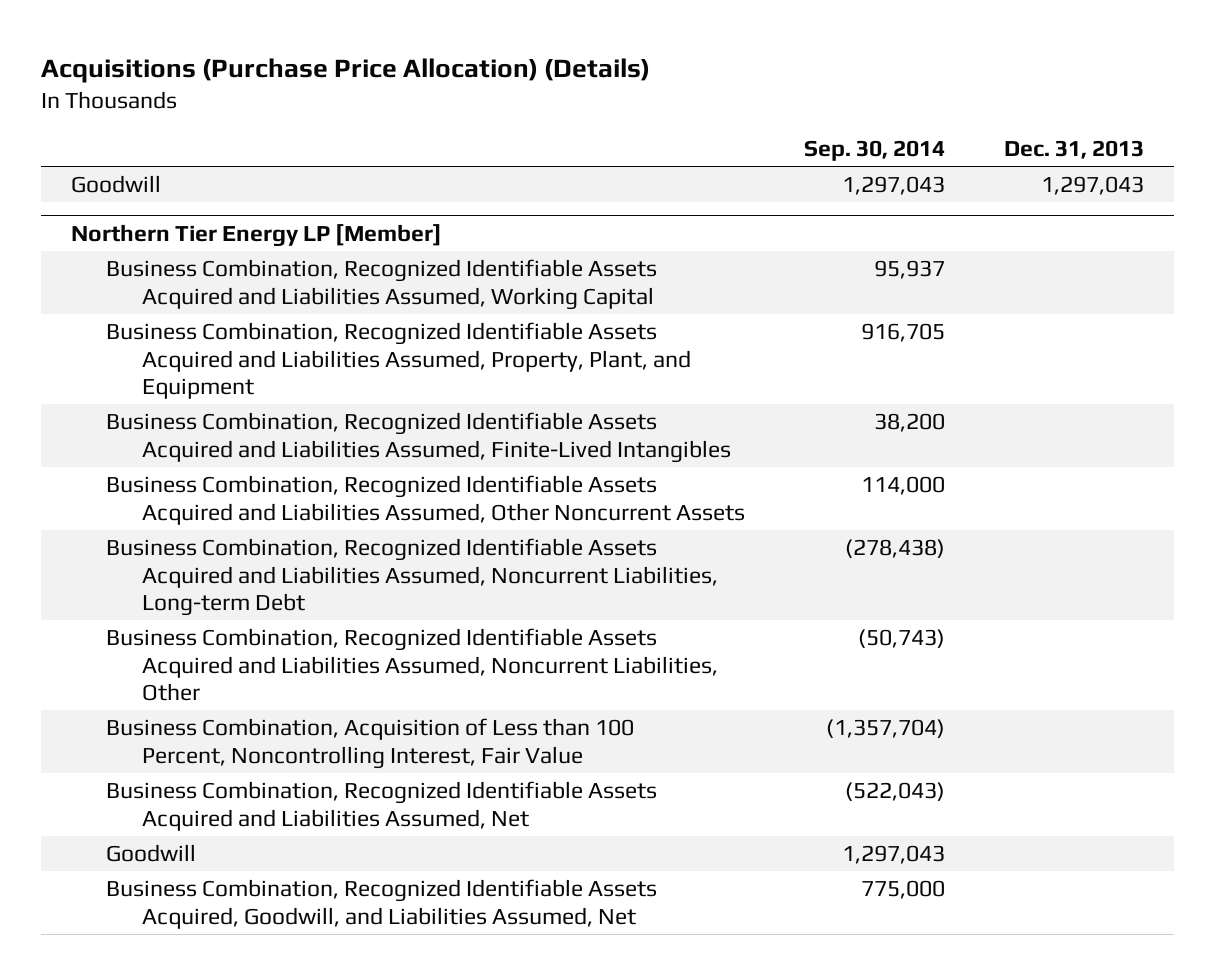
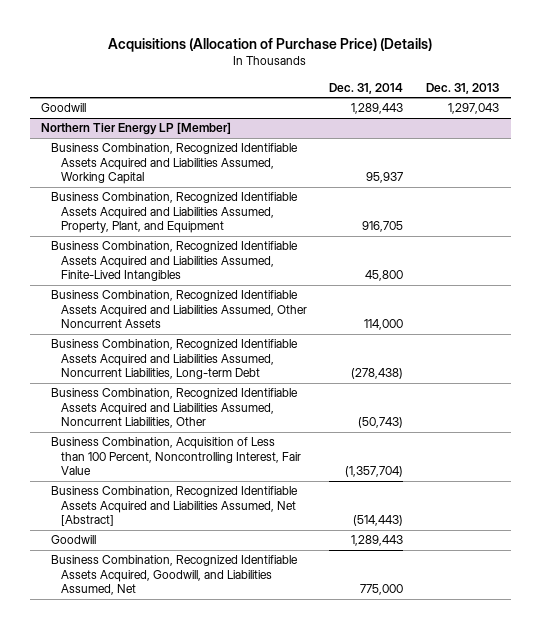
[41,57,651,83] Acquisitions (Purchase Price Allocation) (Details) -> [108,37,433,52] Acquisitions (Allocation of Purchase Price) (Details)
[804,140,946,162] Sep. 30, 2014 -> none
none -> [329,82,404,94] Dec. 31, 2014
[106,781,658,831] Business Combination, Recognized Identifiable Assets Acquired and Liabilities Assumed, Net -> [51,486,299,526] Business Combination, Recognized Identifiable Assets Acquired and Liabilities Assumed, Net [Abstract]

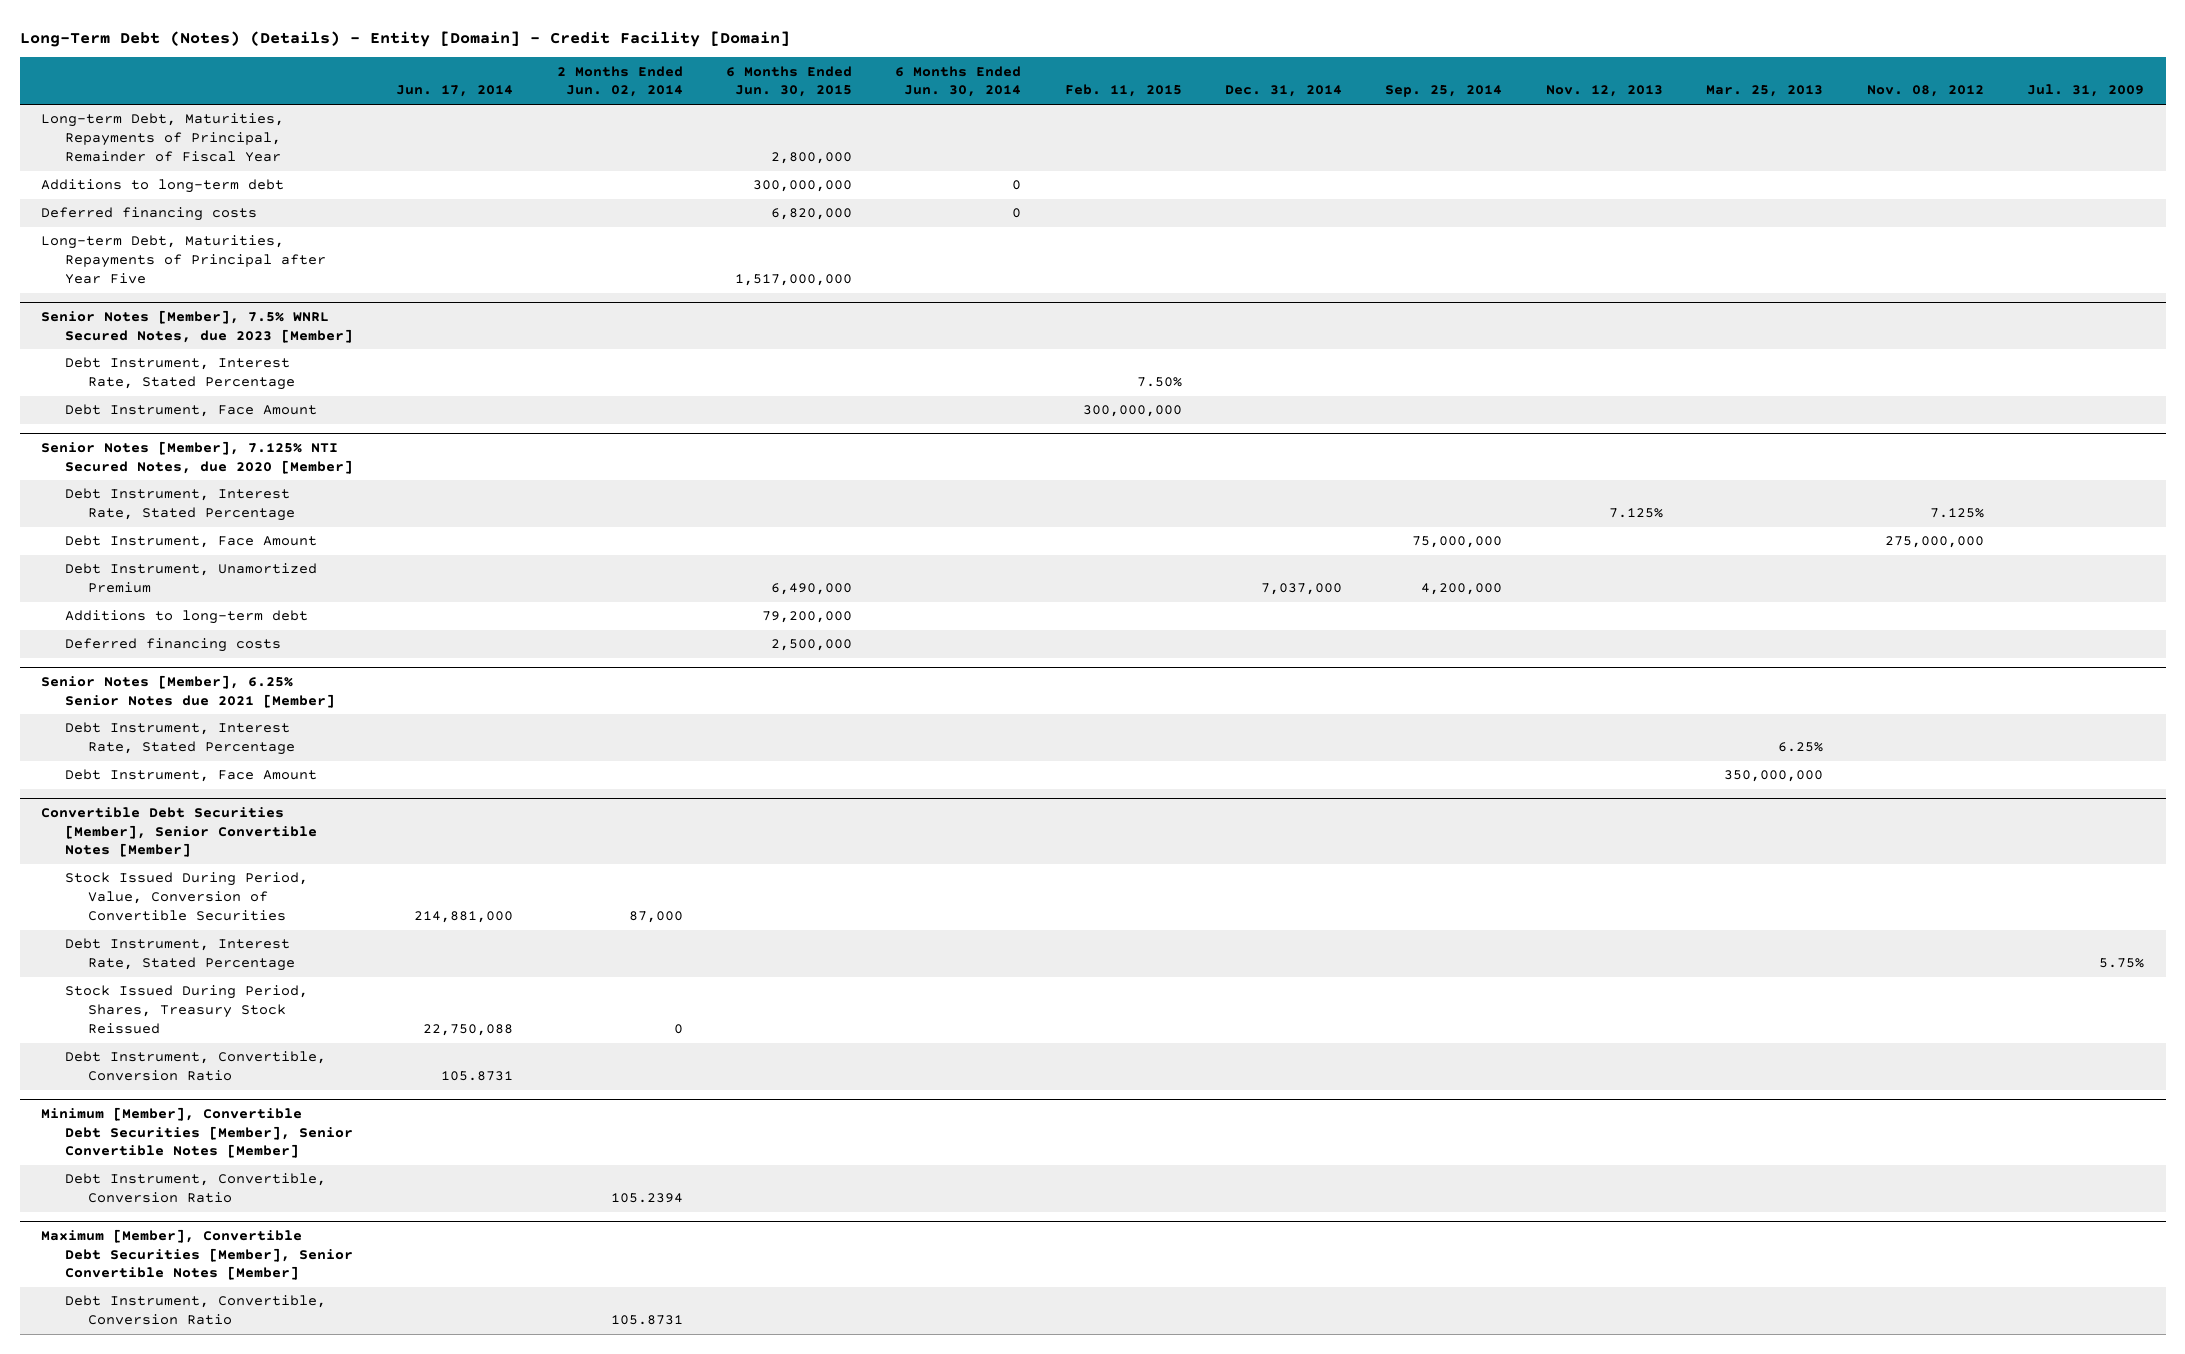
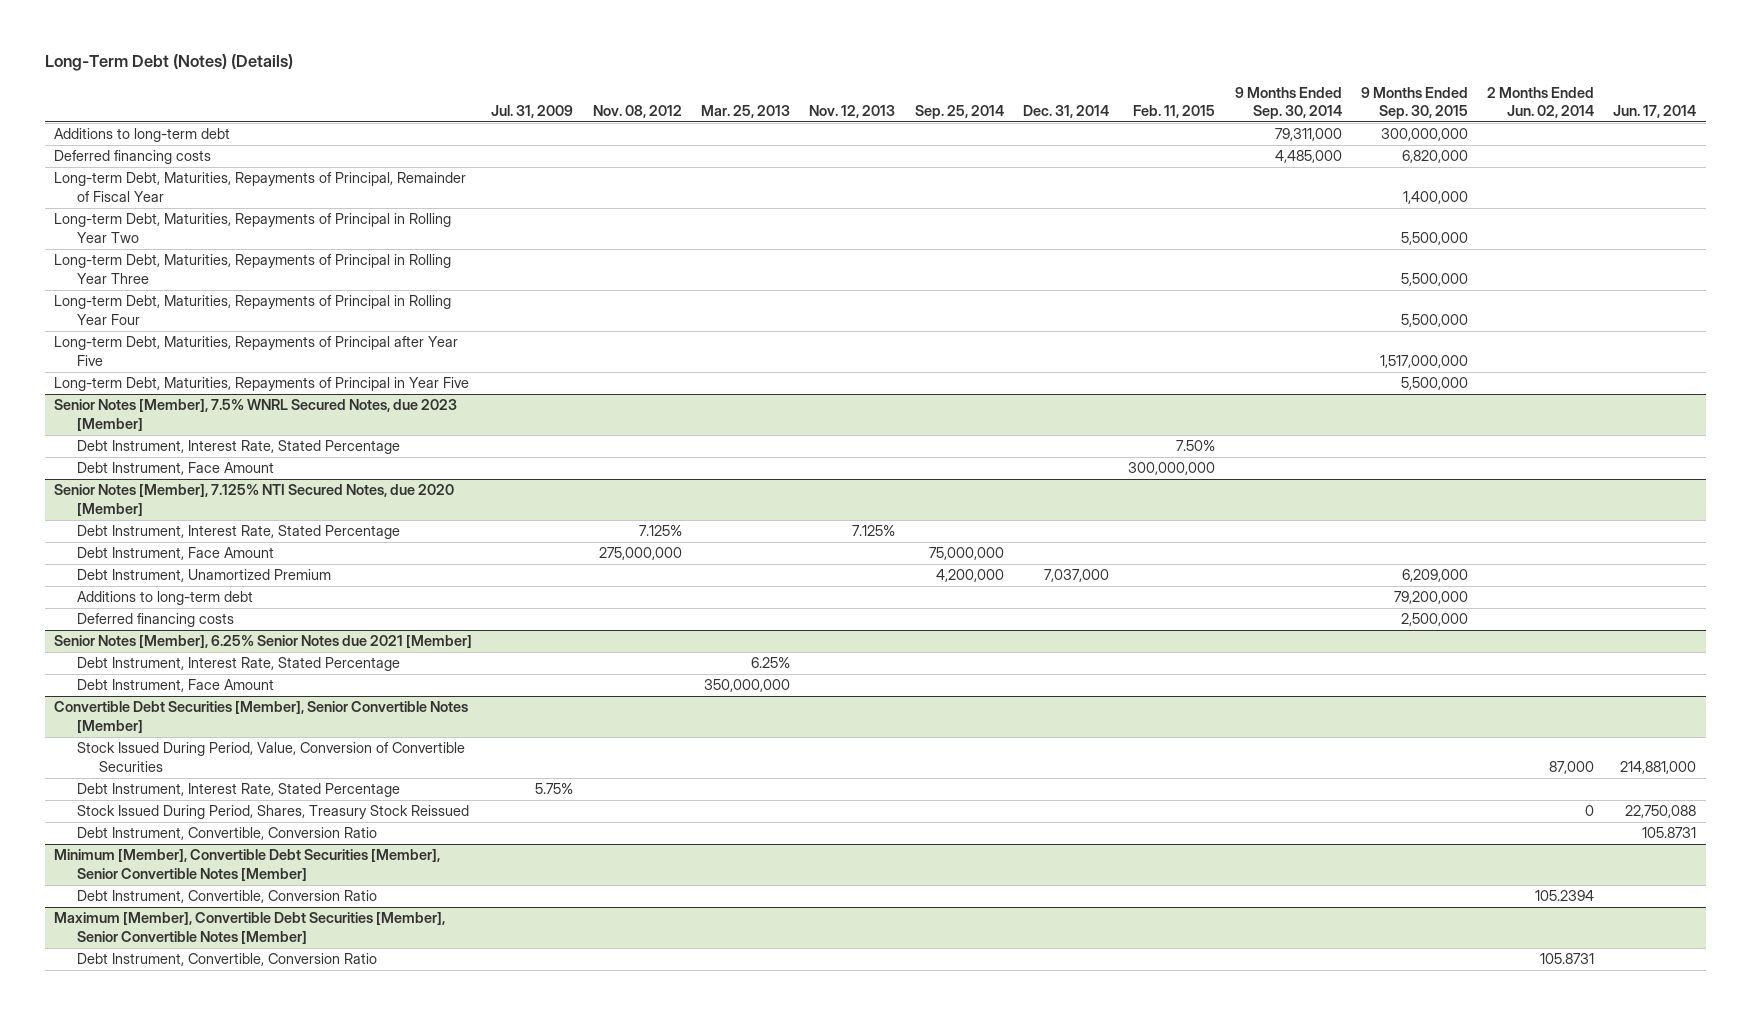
[19,30,790,47] Long-Term Debt (Notes) (Details) - Entity [Domain] - Credit Facility [Domain] -> [44,53,293,71] Long-Term Debt (Notes) (Details)
[725,65,852,98] 6 Months Ended Jun. 30, 2015 -> none
[895,65,1022,98] 6 Months Ended Jun. 30, 2014 -> none
none -> [1234,86,1342,119] 9 Months Ended Sep. 30, 2014
none -> [1360,86,1468,119] 9 Months Ended Sep. 30, 2015
[41,113,285,162] Long-term Debt, Maturities, Repayments of Principal, Remainder of Fiscal Year -> [54,172,467,202] Long-term Debt, Maturities, Repayments of Principal, Remainder of Fiscal Year
none -> [54,213,452,243] Long-term Debt, Maturities, Repayments of Principal in Rolling Year Two
none -> [54,254,452,284] Long-term Debt, Maturities, Repayments of Principal in Rolling Year Three
none -> [54,295,452,325] Long-term Debt, Maturities, Repayments of Principal in Rolling Year Four
none -> [54,377,470,392] Long-term Debt, Maturities, Repayments of Principal in Year Five

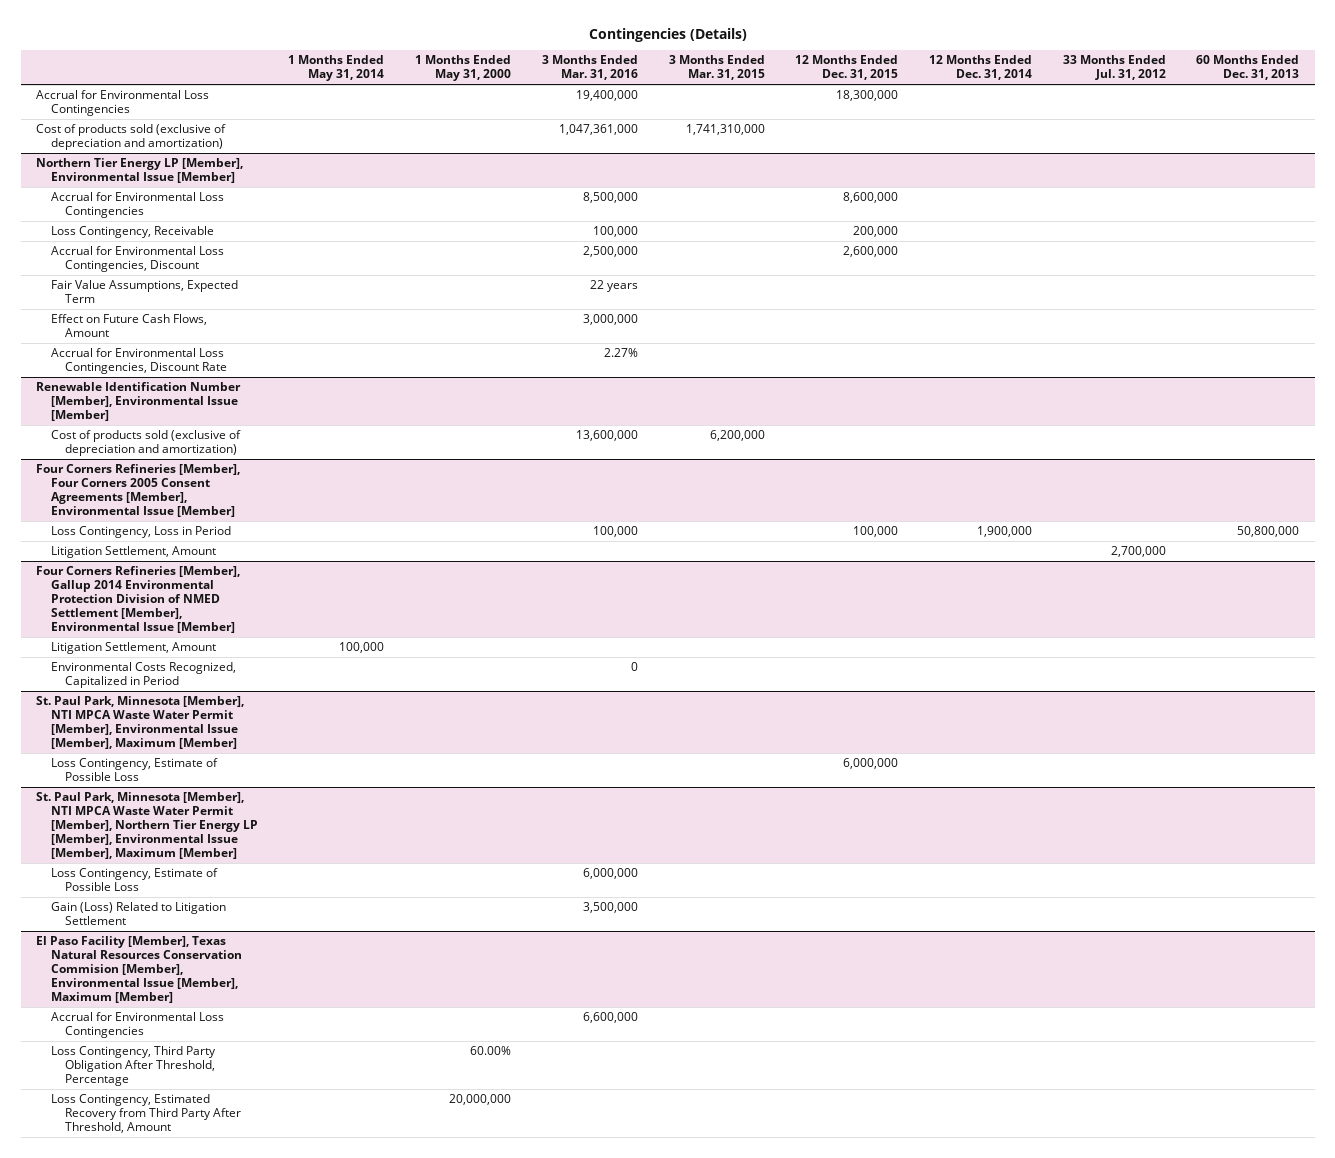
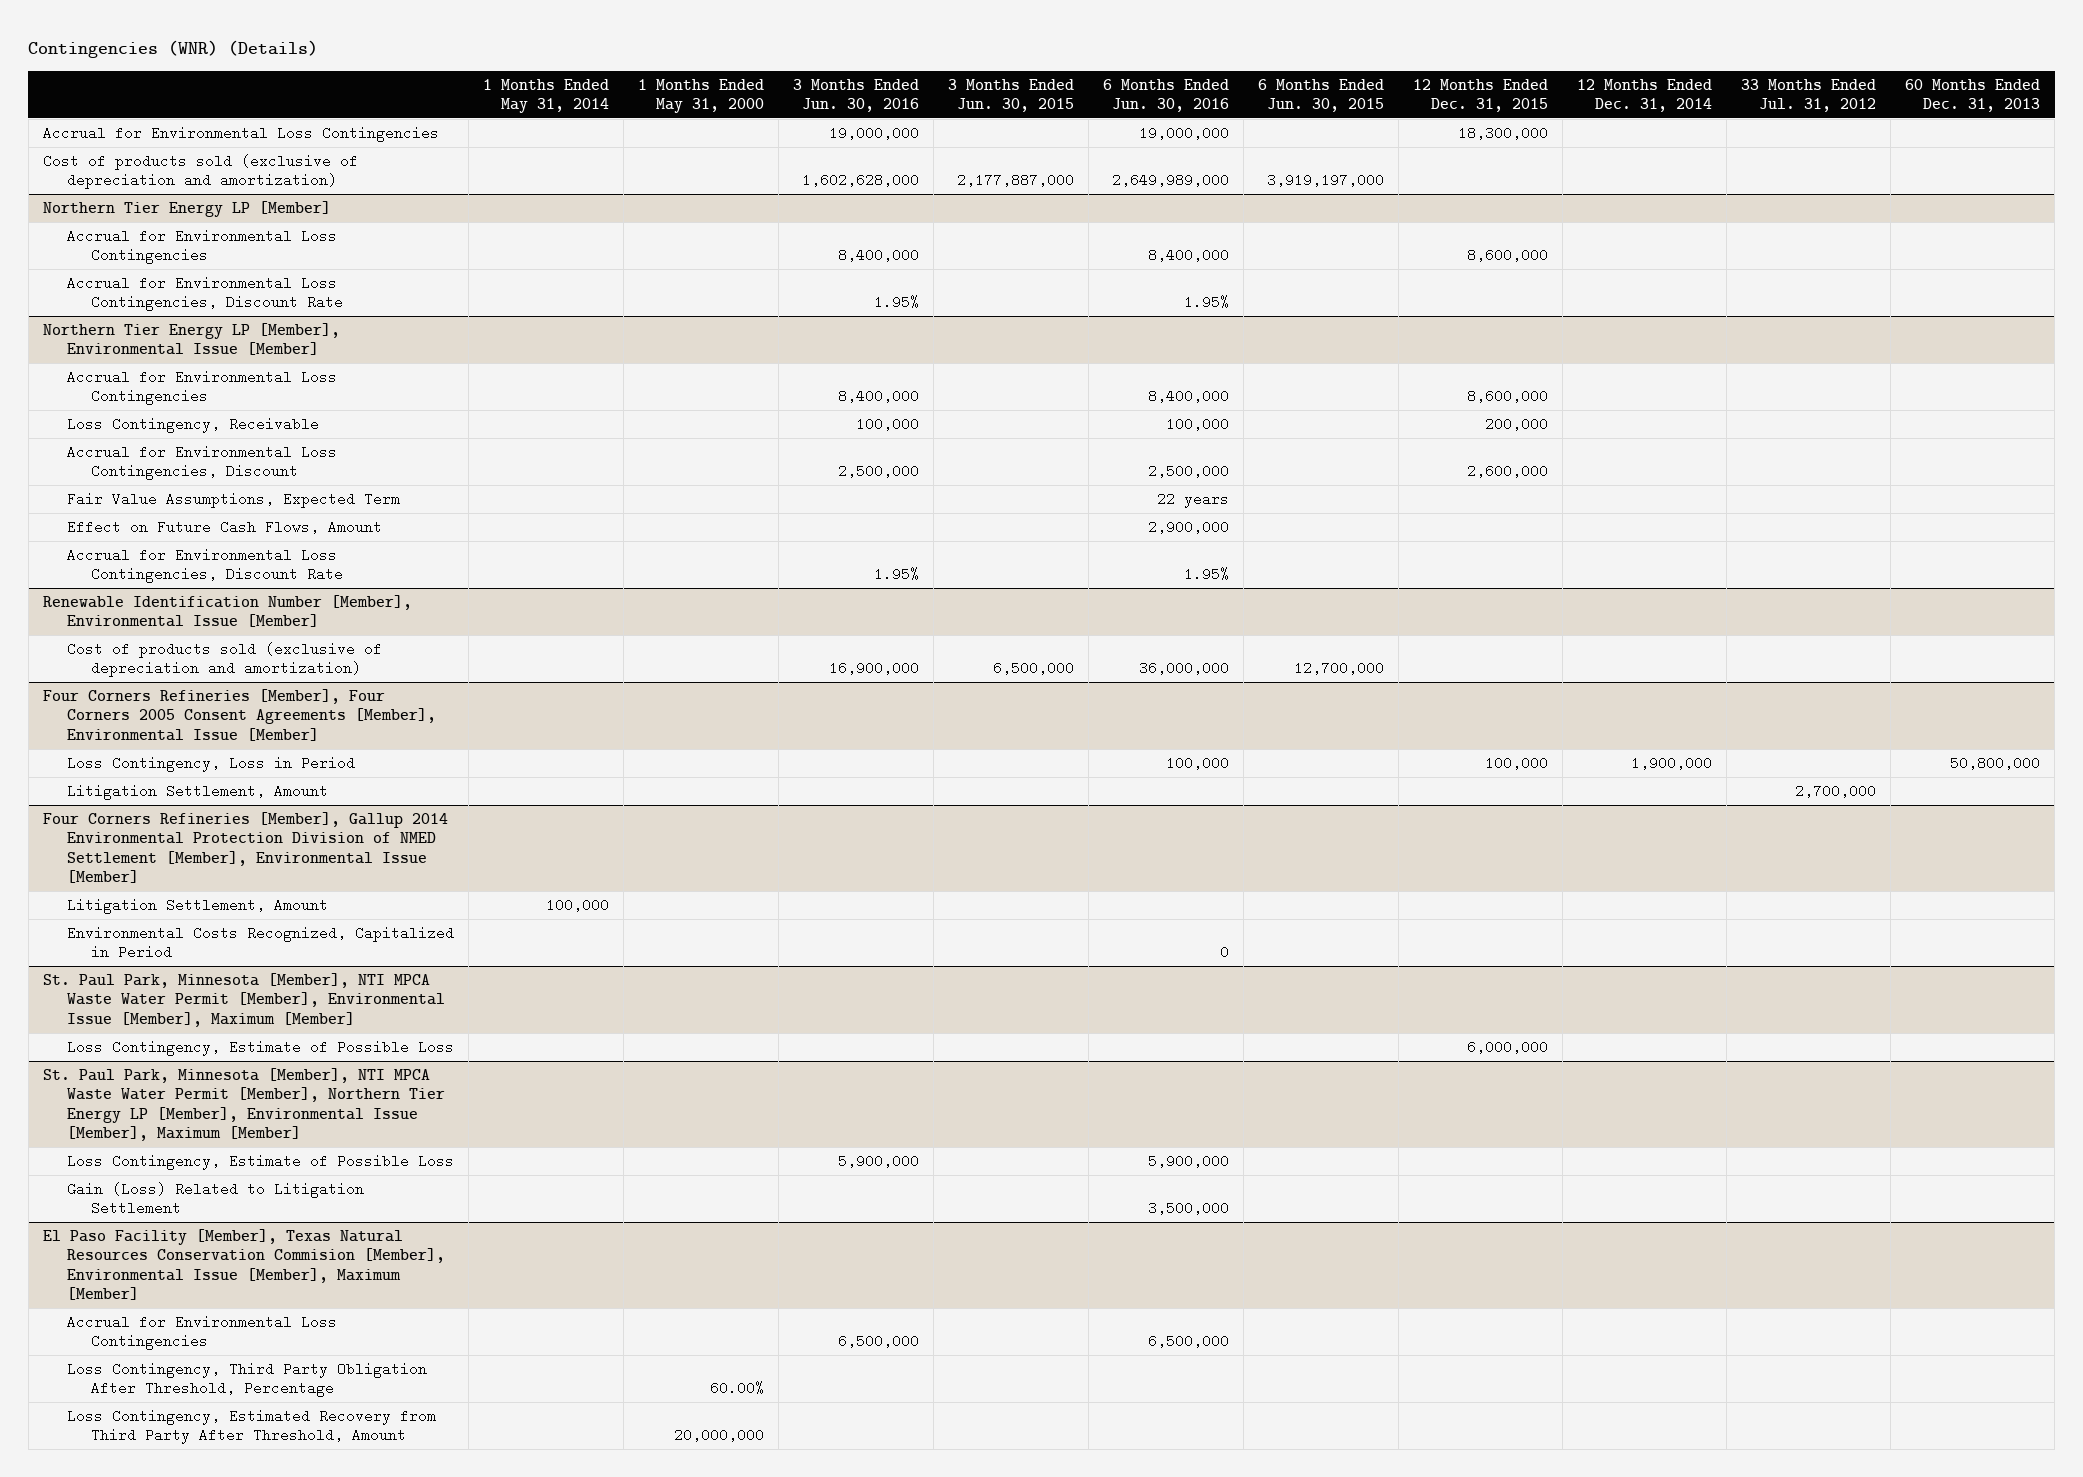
[588,27,747,42] Contingencies (Details) -> [28,40,319,59] Contingencies (WNR) (Details)
[541,55,638,81] 3 Months Ended Mar. 31, 2016 -> none
[668,55,765,81] 3 Months Ended Mar. 31, 2015 -> none
none -> [792,78,919,113] 3 Months Ended Jun. 30, 2016
none -> [947,78,1074,113] 3 Months Ended Jun. 30, 2015
none -> [1103,78,1230,113] 6 Months Ended Jun. 30, 2016
none -> [1258,78,1385,113] 6 Months Ended Jun. 30, 2015
none -> [42,200,331,217] Northern Tier Energy LP [Member]
none -> [66,228,337,265] Accrual for Environmental Loss Contingencies
none -> [66,275,343,312] Accrual for Environmental Loss Contingencies, Discount Rate

